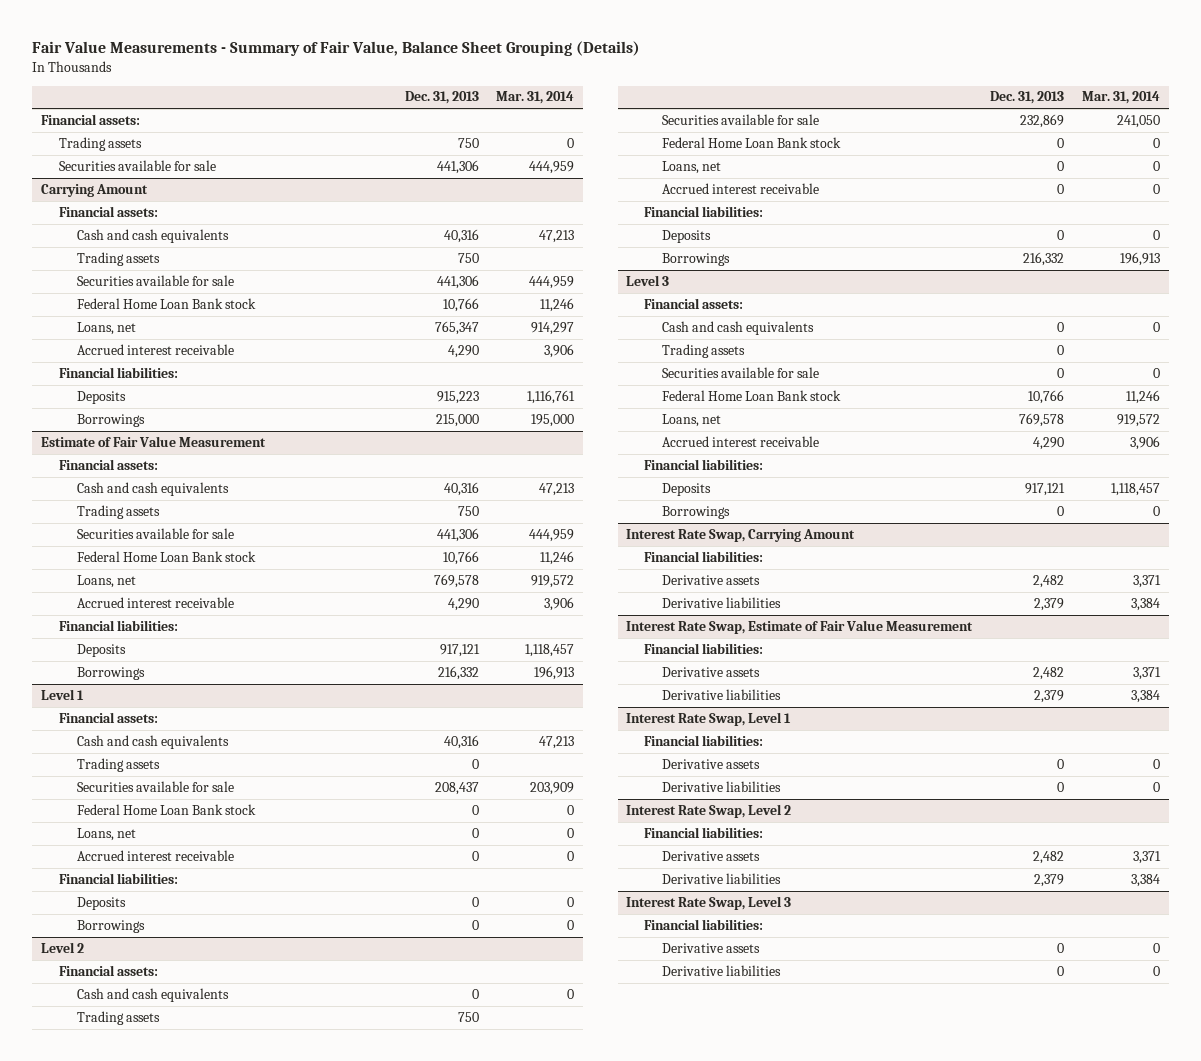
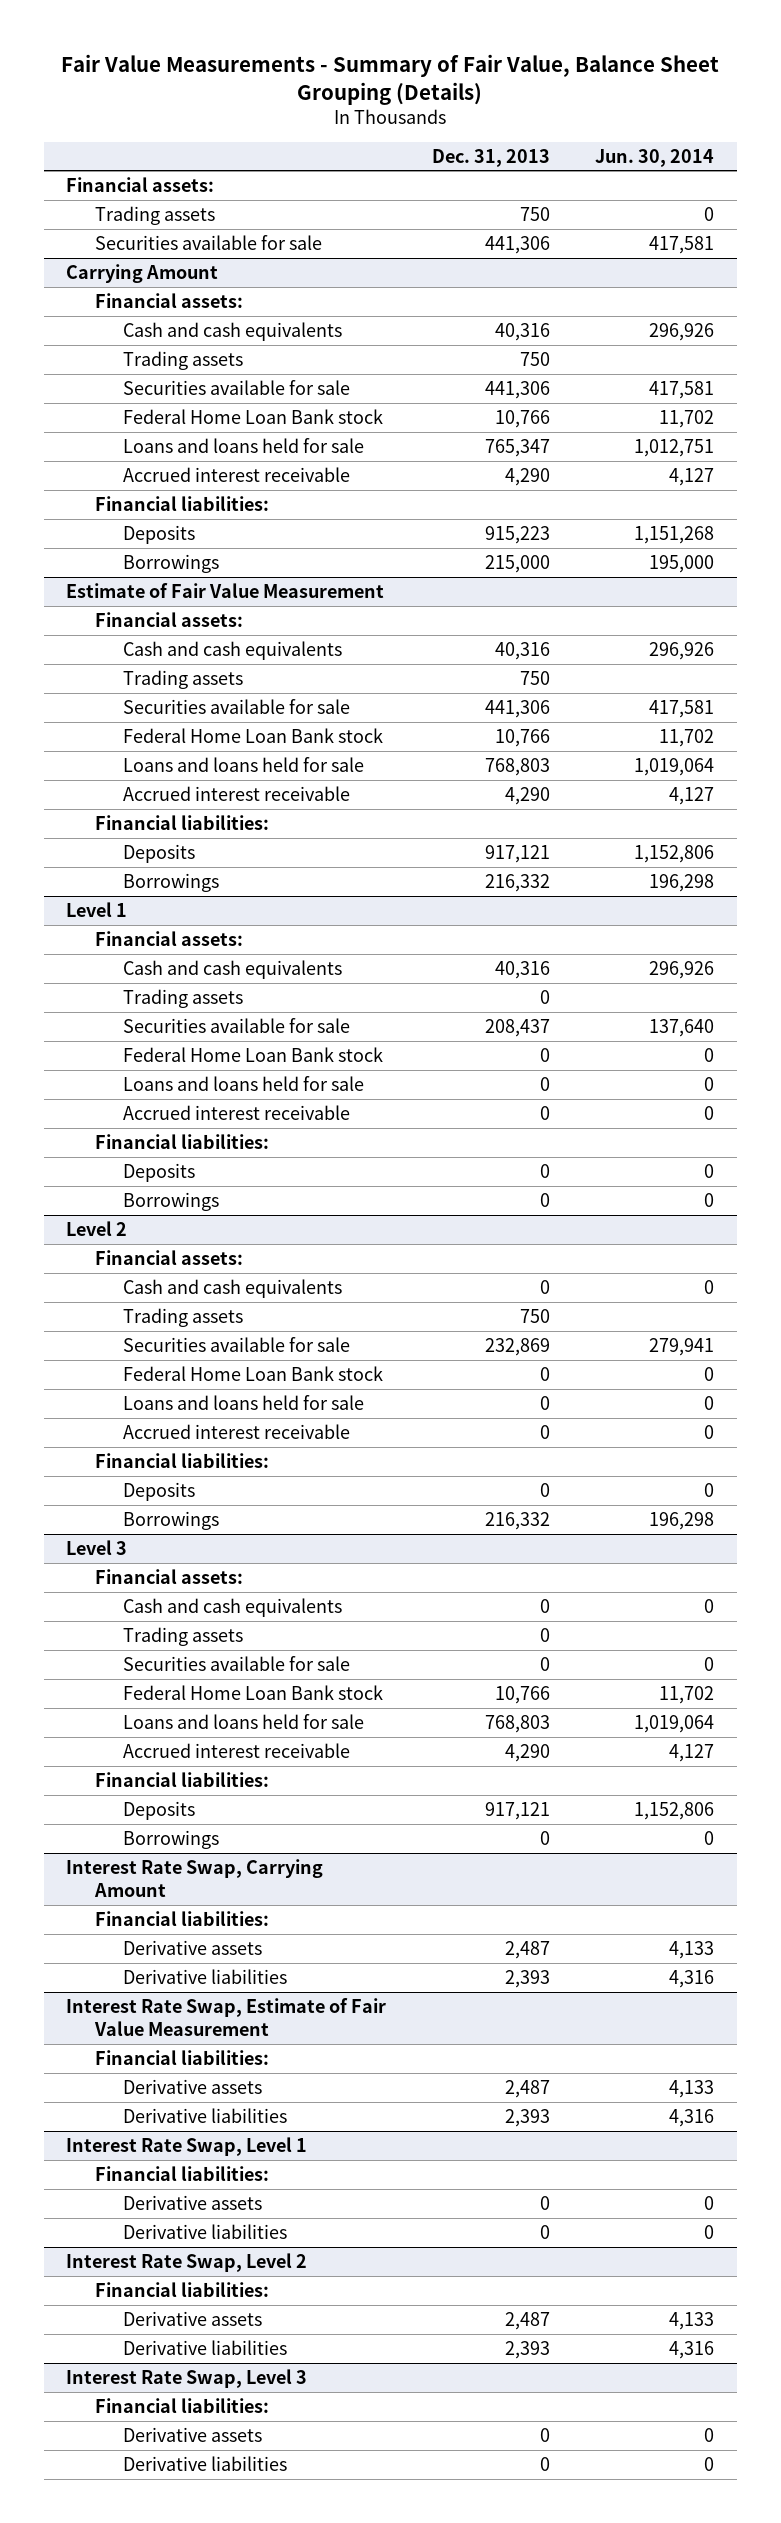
[496,91,575,105] Mar. 31, 2014 -> none
none -> [595,148,715,167] Jun. 30, 2014
[76,321,136,335] Loans, net -> [122,437,364,453] Loans and loans held for sale
[76,574,136,588] Loans, net -> none
none -> [122,756,364,772] Loans and loans held for sale
[76,827,136,841] Loans, net -> [122,1075,364,1091] Loans and loans held for sale
[662,160,722,174] Loans, net -> [122,1394,364,1410] Loans and loans held for sale
[662,413,722,427] Loans, net -> none
none -> [122,1713,364,1729] Loans and loans held for sale
[1033,574,1065,588] 2,482 -> [504,1940,550,1959] 2,487
[1034,597,1065,611] 2,379 -> [504,1969,550,1988] 2,393
[1033,666,1065,680] 2,482 -> [504,2079,550,2098] 2,487
[1034,689,1065,703] 2,379 -> [504,2108,550,2127] 2,393
[1033,850,1065,864] 2,482 -> [504,2311,550,2330] 2,487
[1034,873,1065,887] 2,379 -> [504,2340,550,2359] 2,393

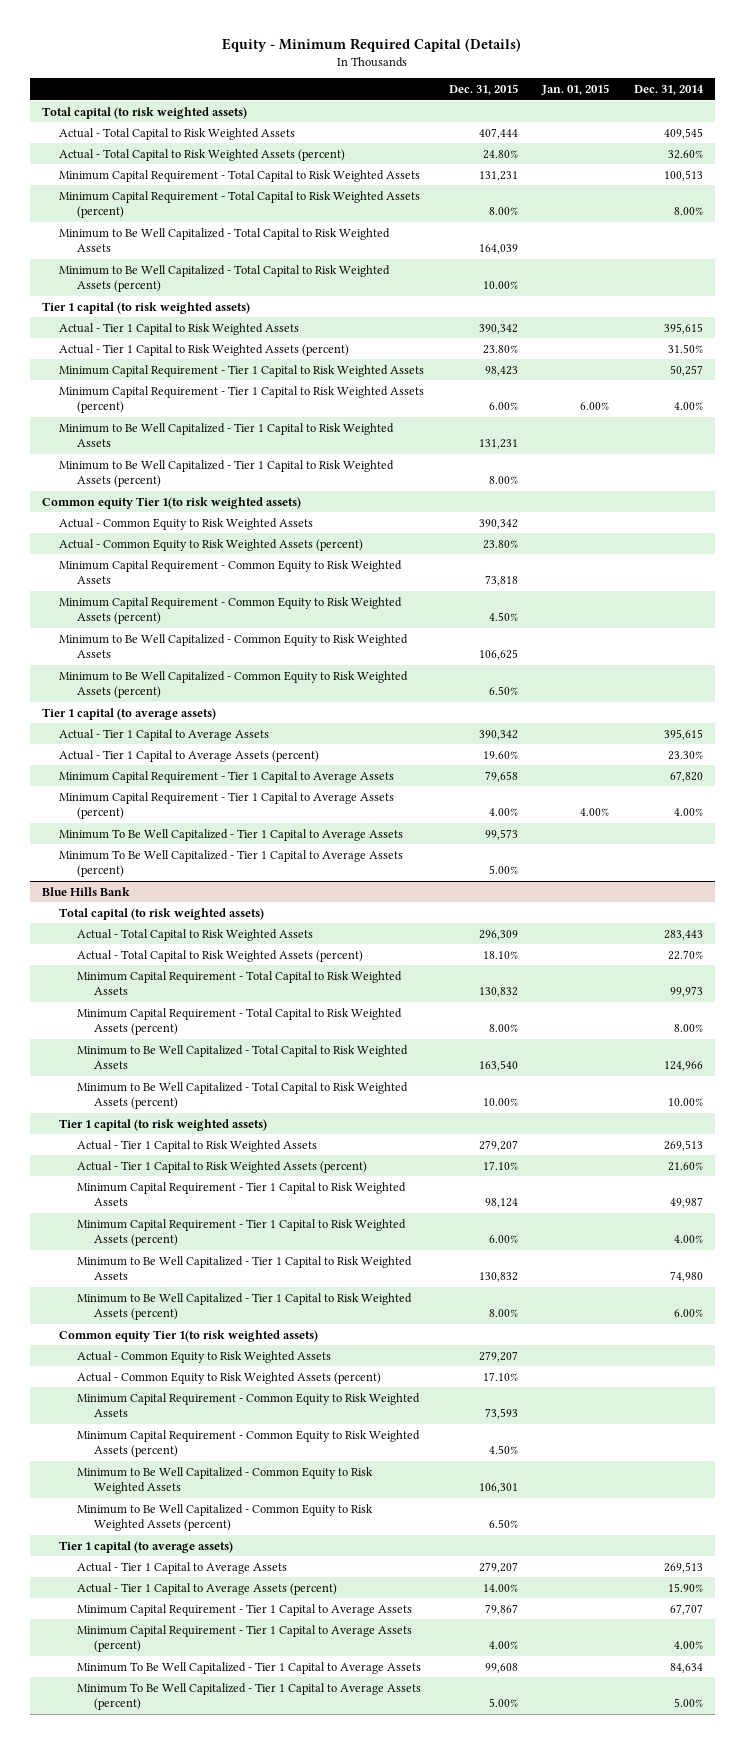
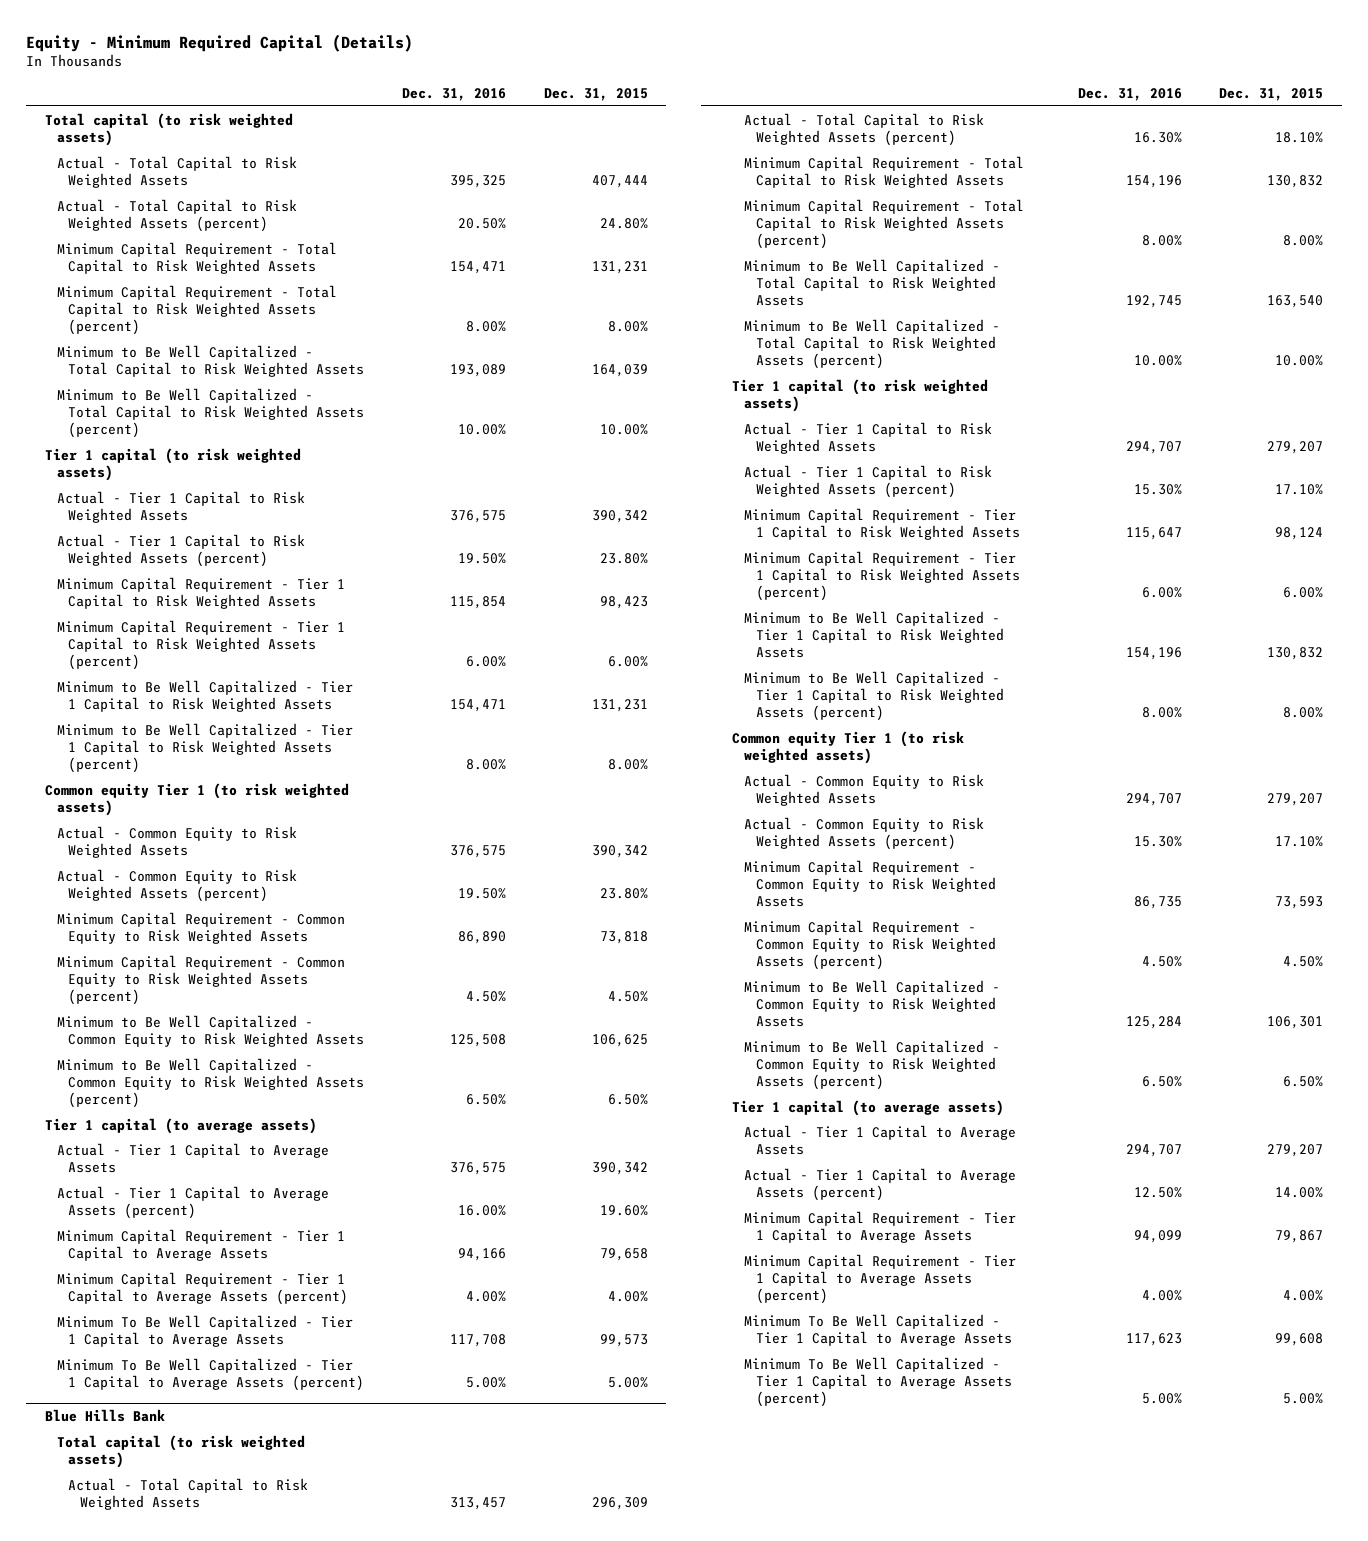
[541,84,610,96] Jan. 01, 2015 -> none
[633,85,704,96] Dec. 31, 2014 -> none
none -> [402,87,507,101] Dec. 31, 2016
[42,496,302,509] Common equity Tier 1(to risk weighted assets) -> [44,782,349,816] Common equity Tier 1 (to risk weighted assets)
[59,1329,319,1342] Common equity Tier 1(to risk weighted assets) -> [732,730,965,764] Common equity Tier 1 (to risk weighted assets)

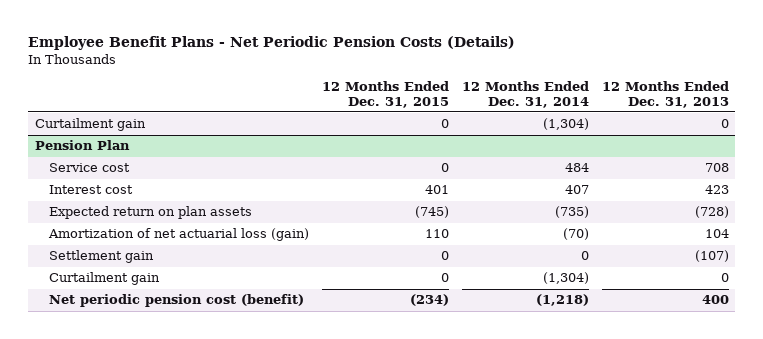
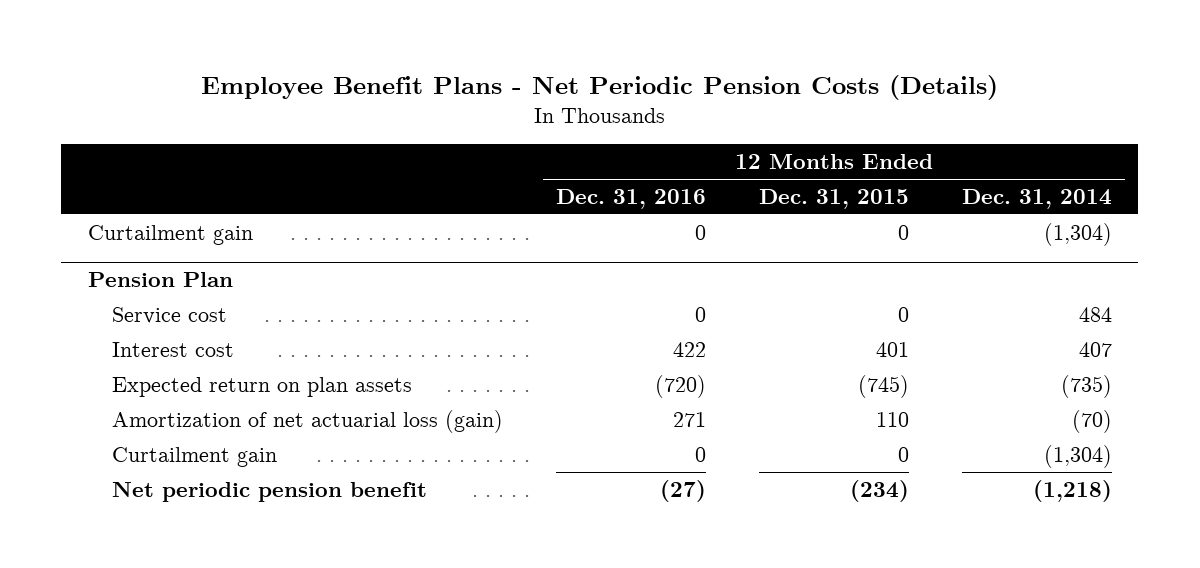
[601,81,729,108] 12 Months Ended Dec. 31, 2013 -> none
none -> [556,188,707,209] Dec. 31, 2016
[48,250,154,264] Settlement gain -> none
[48,294,304,308] Net periodic pension cost (benefit) -> [112,481,428,502] Net periodic pension benefit

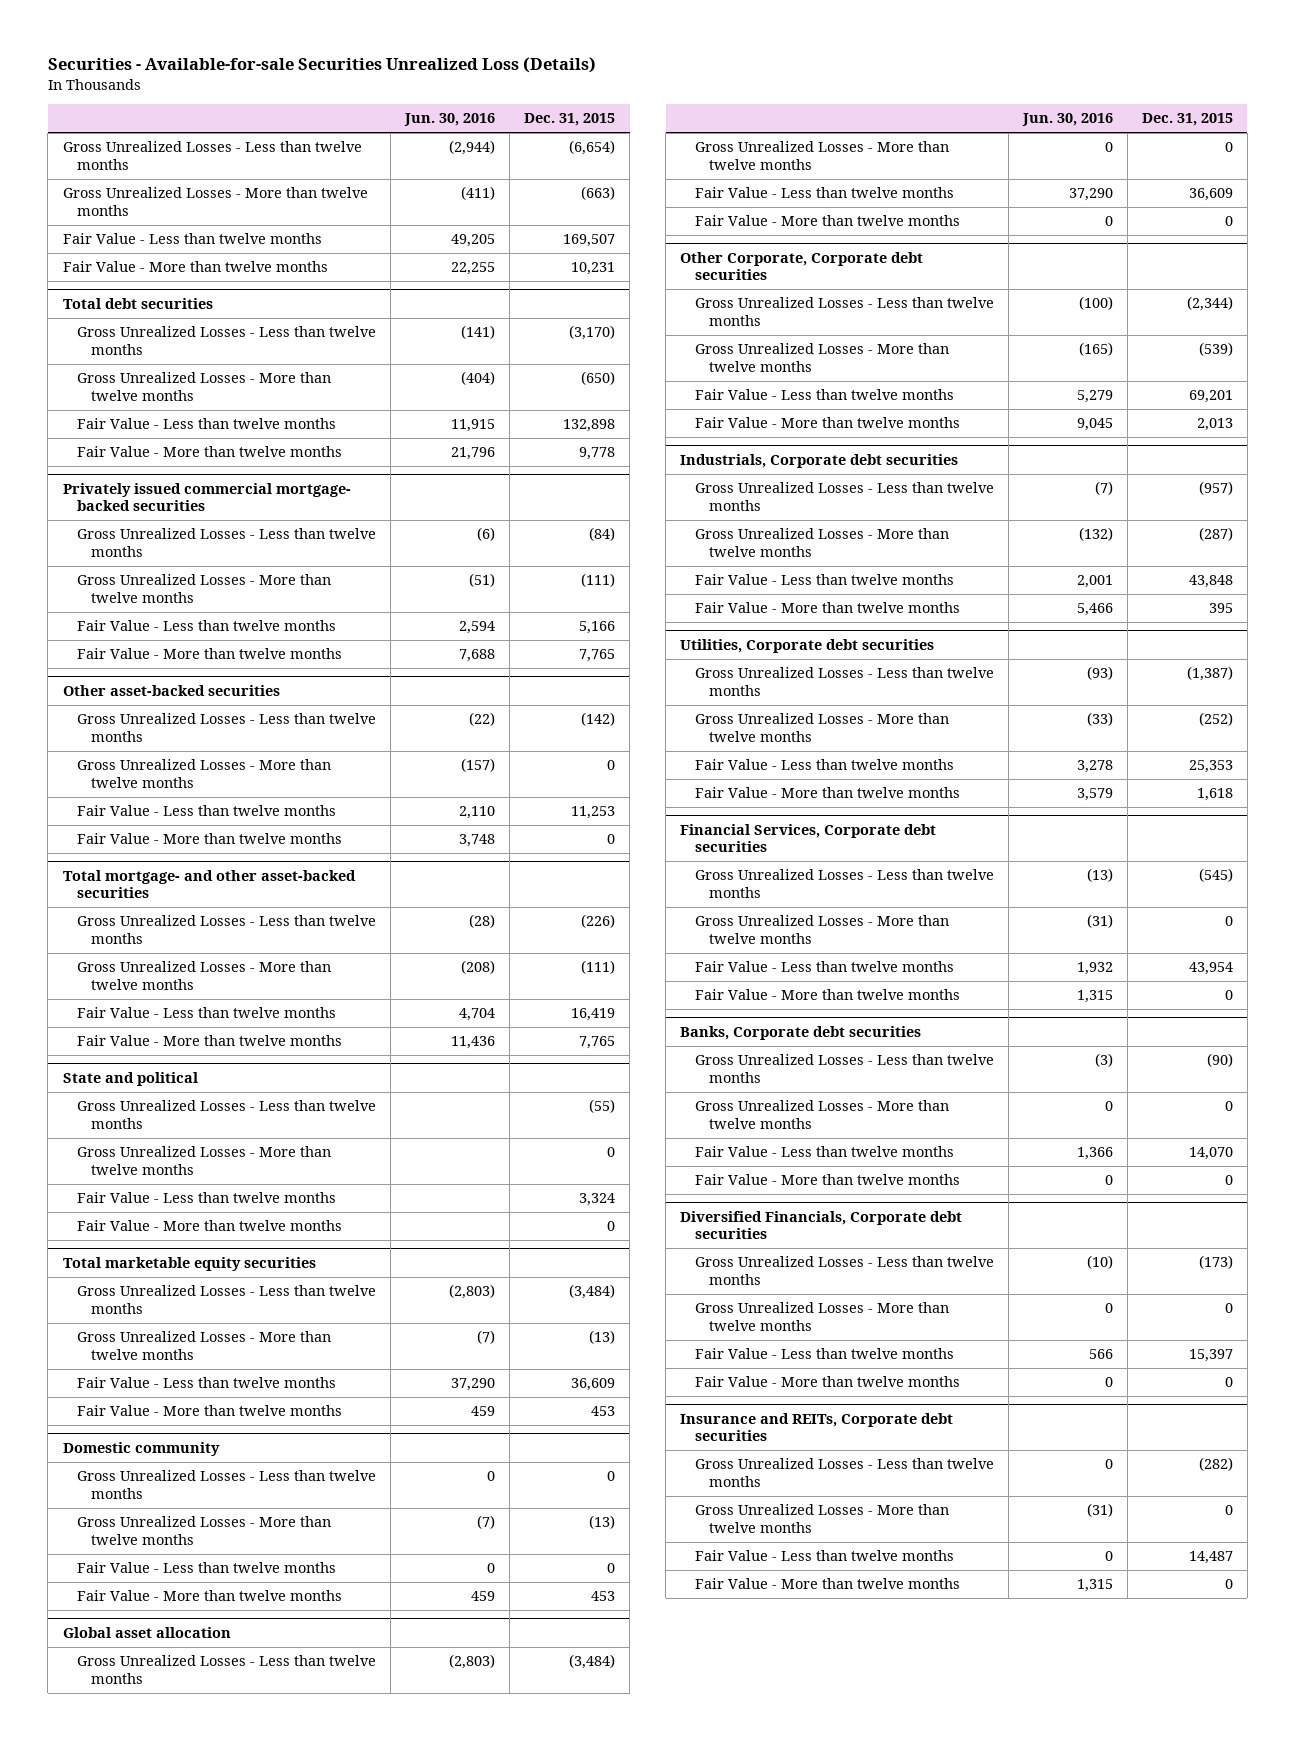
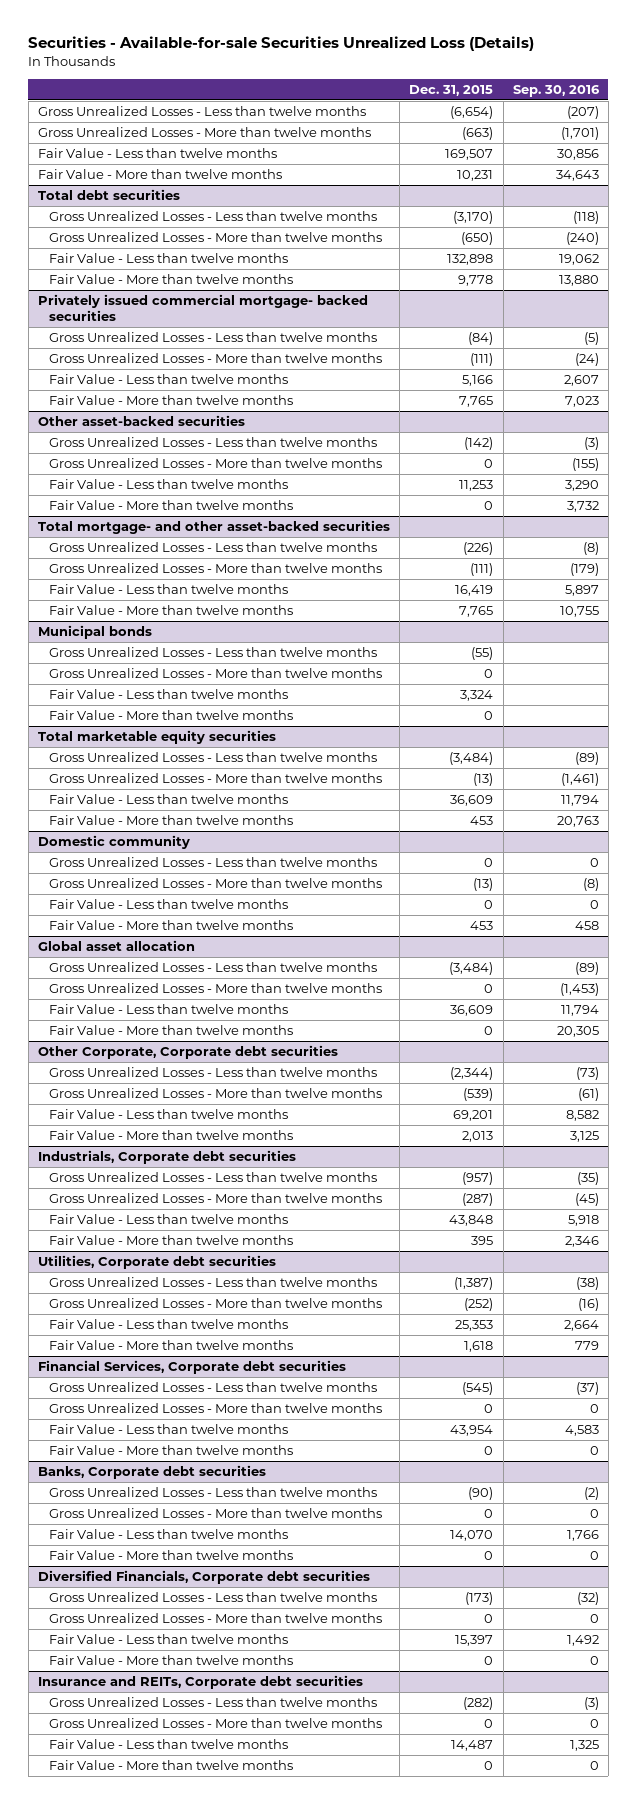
[404,113,496,127] Jun. 30, 2016 -> none
none -> [512,84,600,97] Sep. 30, 2016
[62,1071,198,1086] State and political -> [37,625,152,640] Municipal bonds

